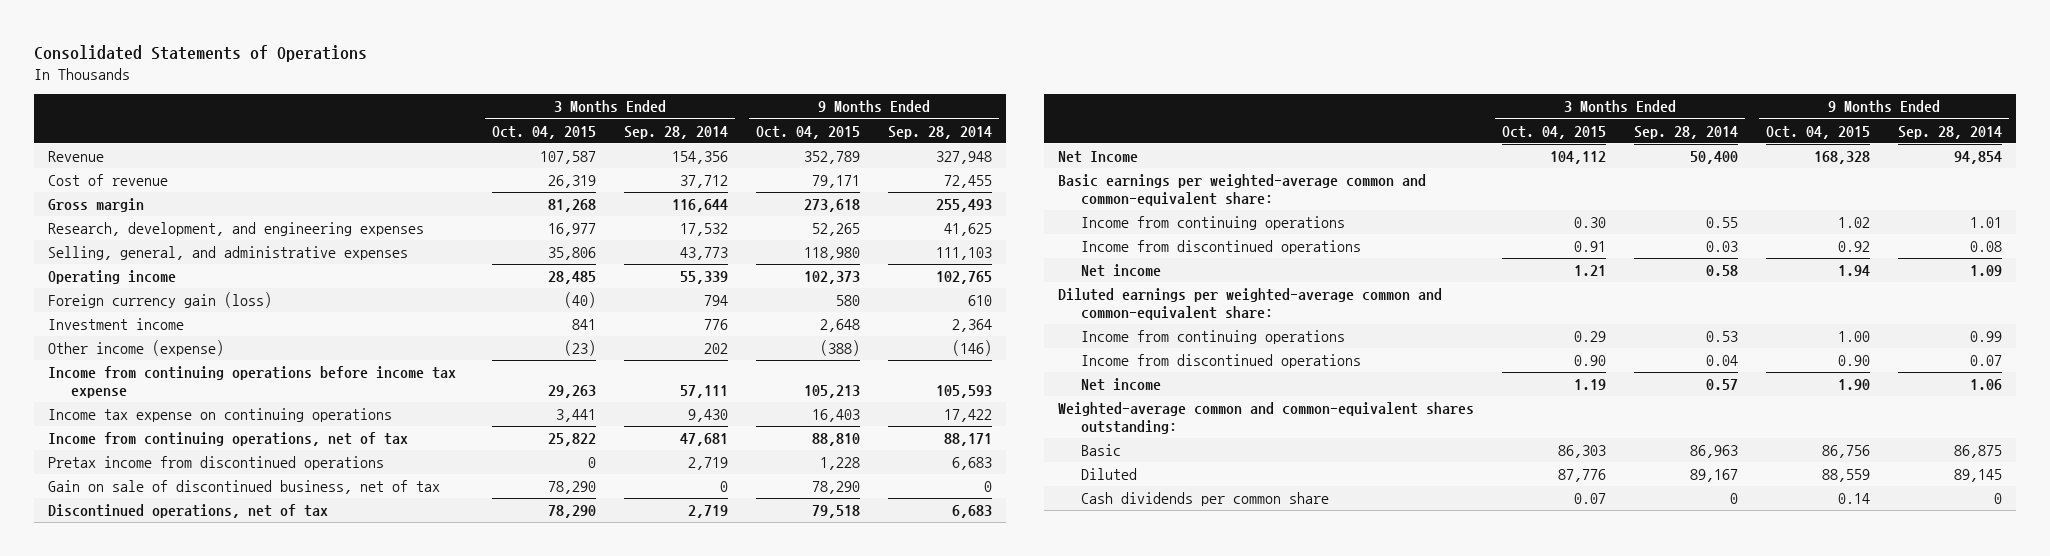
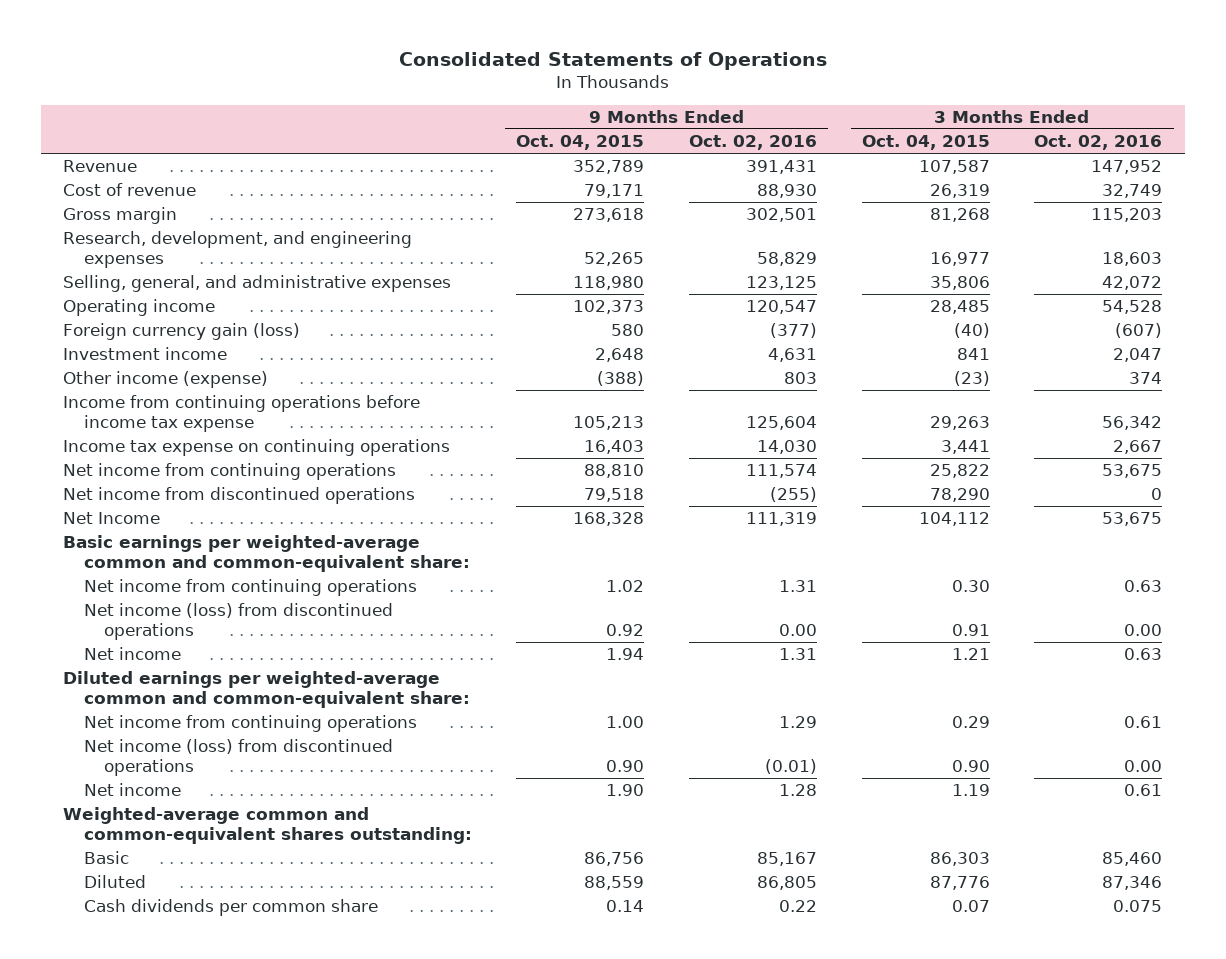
[624,125,729,139] Sep. 28, 2014 -> none
[887,125,992,139] Sep. 28, 2014 -> none
none -> [688,135,817,151] Oct. 02, 2016
none -> [1034,135,1163,151] Oct. 02, 2016
[48,480,441,495] Gain on sale of discontinued business, net of tax -> none
[48,504,329,519] Discontinued operations, net of tax -> none
[48,432,409,447] Income from continuing operations, net of tax -> [63,463,397,481] Net income from continuing operations
[48,456,385,471] Pretax income from discontinued operations -> [63,487,416,505] Net income from discontinued operations
[588,457,597,469] 0 -> [929,488,990,503] 78,290
[819,457,860,471] 1,228 -> [584,488,645,503] 79,518
[1081,216,1346,231] Income from continuing operations -> [83,579,417,597] Net income from continuing operations
[1081,240,1362,255] Income from discontinued operations -> [83,603,393,640] Net income (loss) from discontinued operations
[1081,330,1346,345] Income from continuing operations -> [83,715,417,733] Net income from continuing operations
[1081,354,1362,369] Income from discontinued operations -> [83,739,393,776] Net income (loss) from discontinued operations

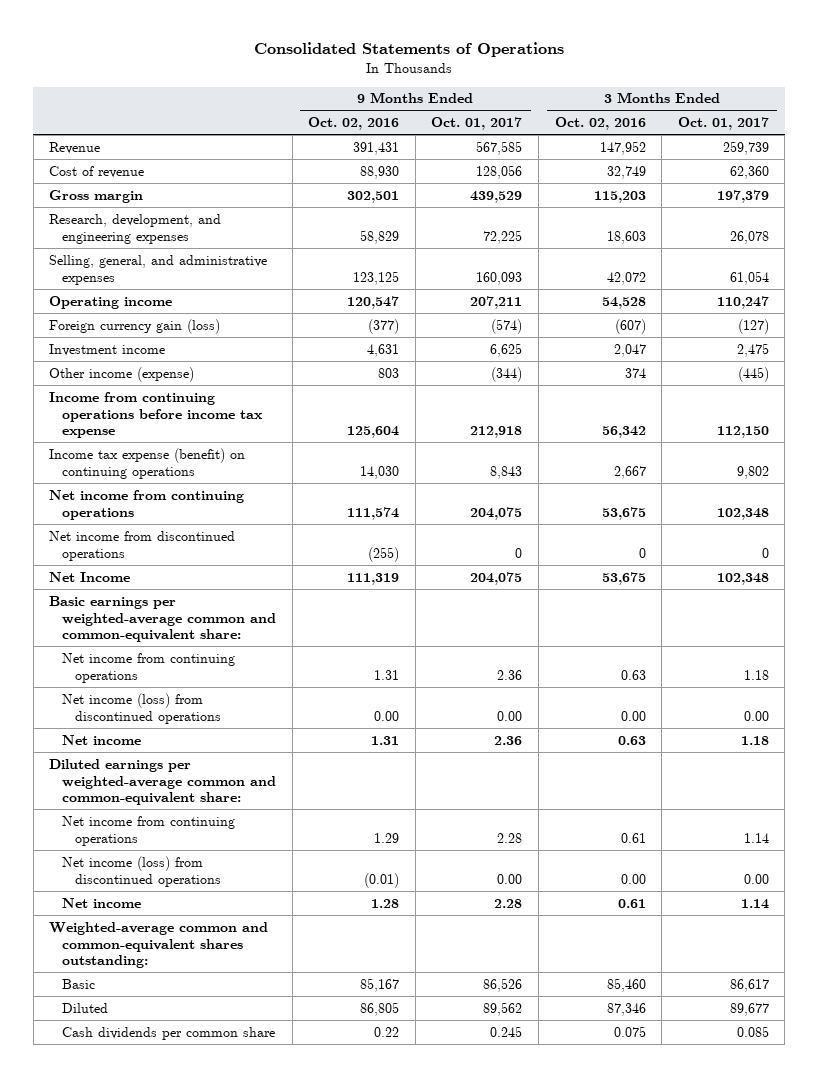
[516,135,645,151] Oct. 04, 2015 -> none
[861,135,990,151] Oct. 04, 2015 -> none
none -> [431,117,523,131] Oct. 01, 2017
none -> [677,117,769,131] Oct. 01, 2017
[63,439,451,457] Income tax expense on continuing operations -> [49,447,246,479] Income tax expense (benefit) on continuing operations

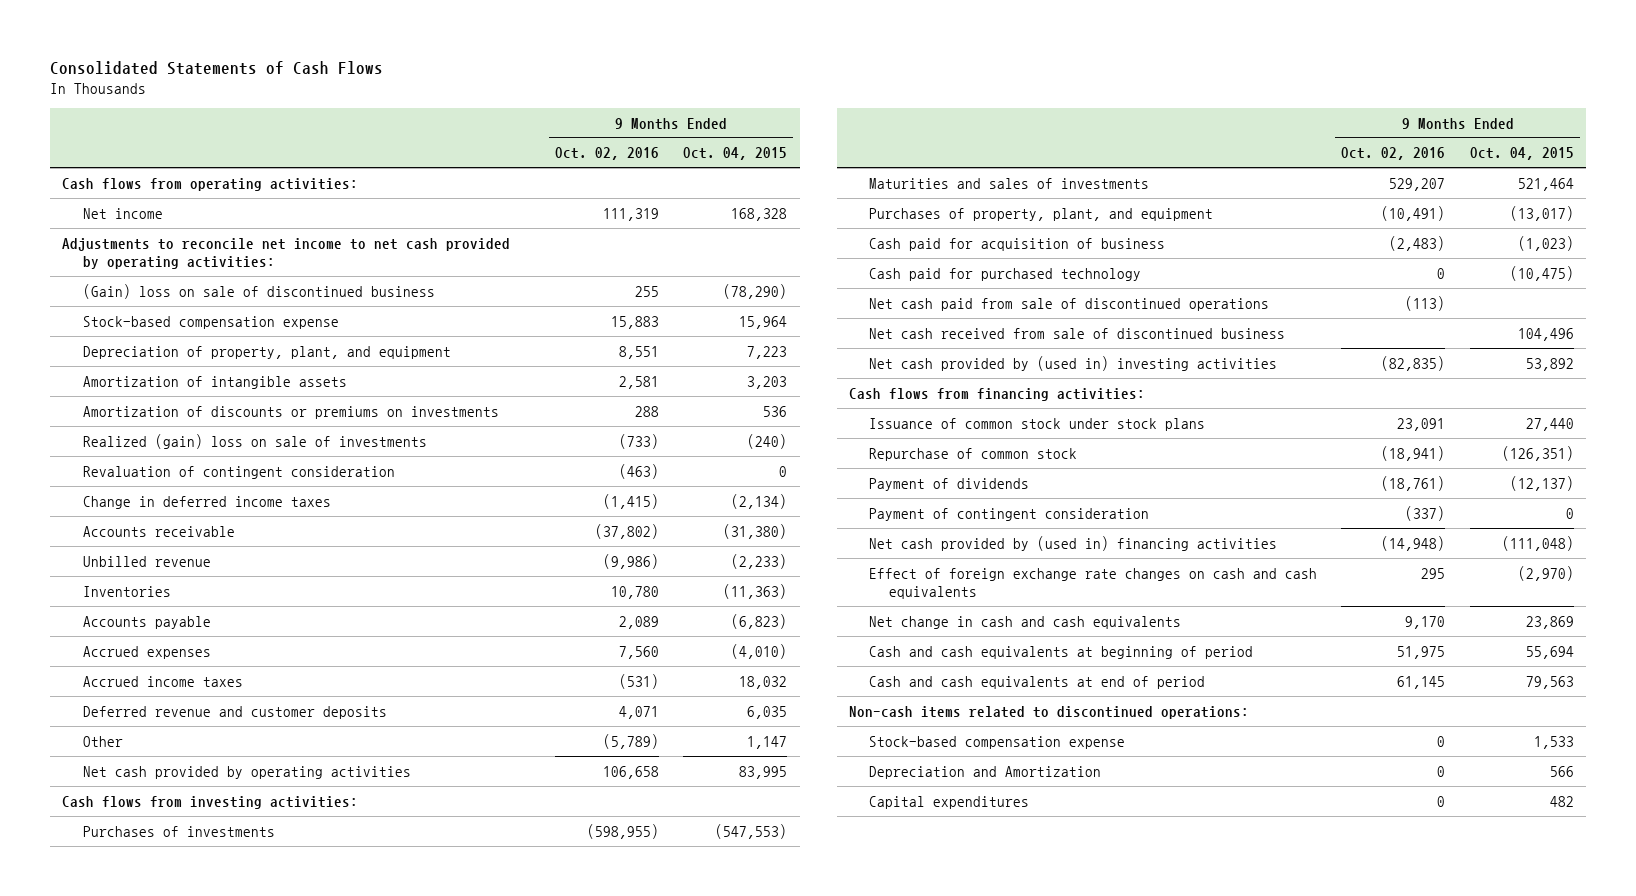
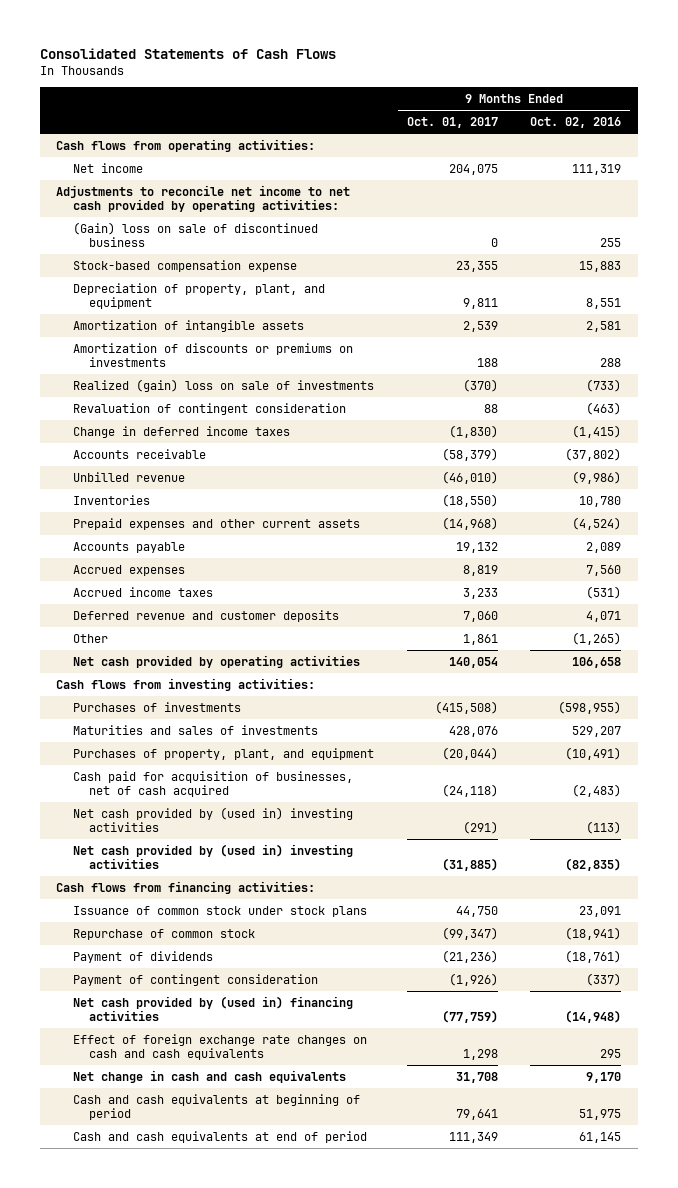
[683,147,788,161] Oct. 04, 2015 -> none
none -> [406,117,498,129] Oct. 01, 2017
none -> [72,518,360,531] Prepaid expenses and other current assets
[602,733,659,749] (5,789) -> [572,632,622,646] (1,265)
[868,267,1141,281] Cash paid for purchased technology -> none
[868,327,1285,339] Net cash received from sale of discontinued business -> none
[868,237,1165,251] Cash paid for acquisition of business -> [72,771,353,797] Cash paid for acquisition of businesses, net of cash acquired
[868,297,1269,311] Net cash paid from sale of discontinued operations -> [72,807,353,832] Net cash provided by (used in) investing activities
[848,705,1249,719] Non-cash items related to discontinued operations: -> none
[868,735,1125,749] Stock-based compensation expense -> none
[868,765,1101,779] Depreciation and Amortization -> none
[868,795,1029,809] Capital expenditures -> none

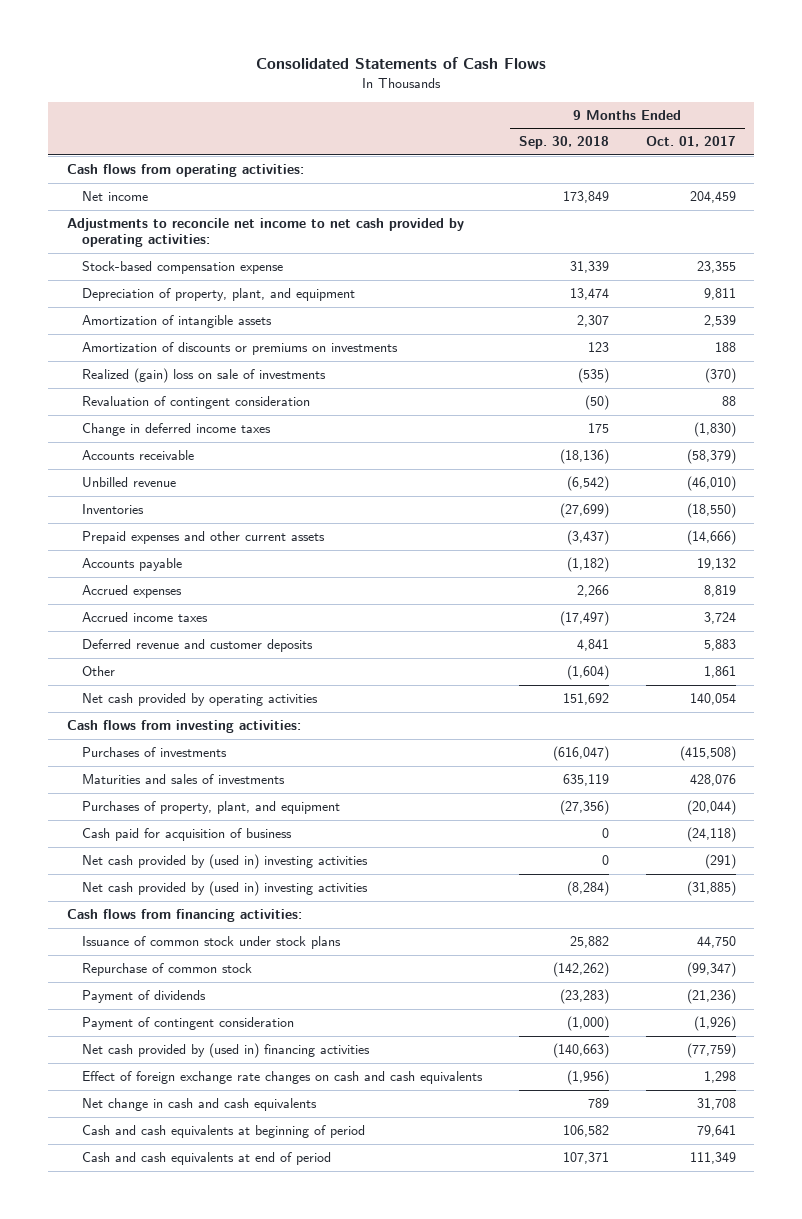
[530,117,622,129] Oct. 02, 2016 -> none
none -> [519,136,610,150] Sep. 30, 2018
[448,164,498,176] 204,075 -> [689,191,736,204] 204,459
[72,222,318,247] (Gain) loss on sale of discontinued business -> none
[441,517,498,531] (14,968) -> [686,530,736,546] (14,666)
[462,588,498,600] 3,233 -> [703,612,736,625] 3,724
[462,611,498,623] 7,060 -> [703,639,736,652] 5,883
[72,771,353,797] Cash paid for acquisition of businesses, net of cash acquired -> [82,828,293,842] Cash paid for acquisition of business

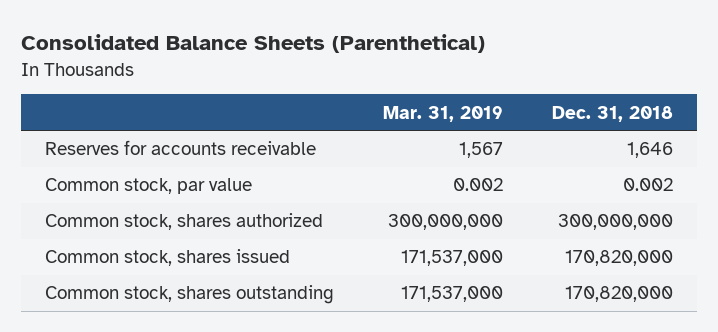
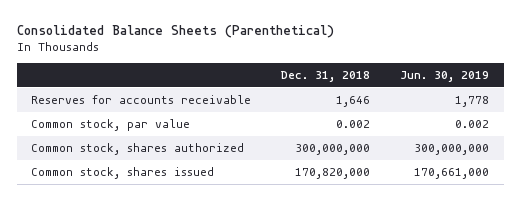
[383,105,504,122] Mar. 31, 2019 -> none
none -> [399,71,489,83] Jun. 30, 2019
[45,285,335,305] Common stock, shares outstanding -> none

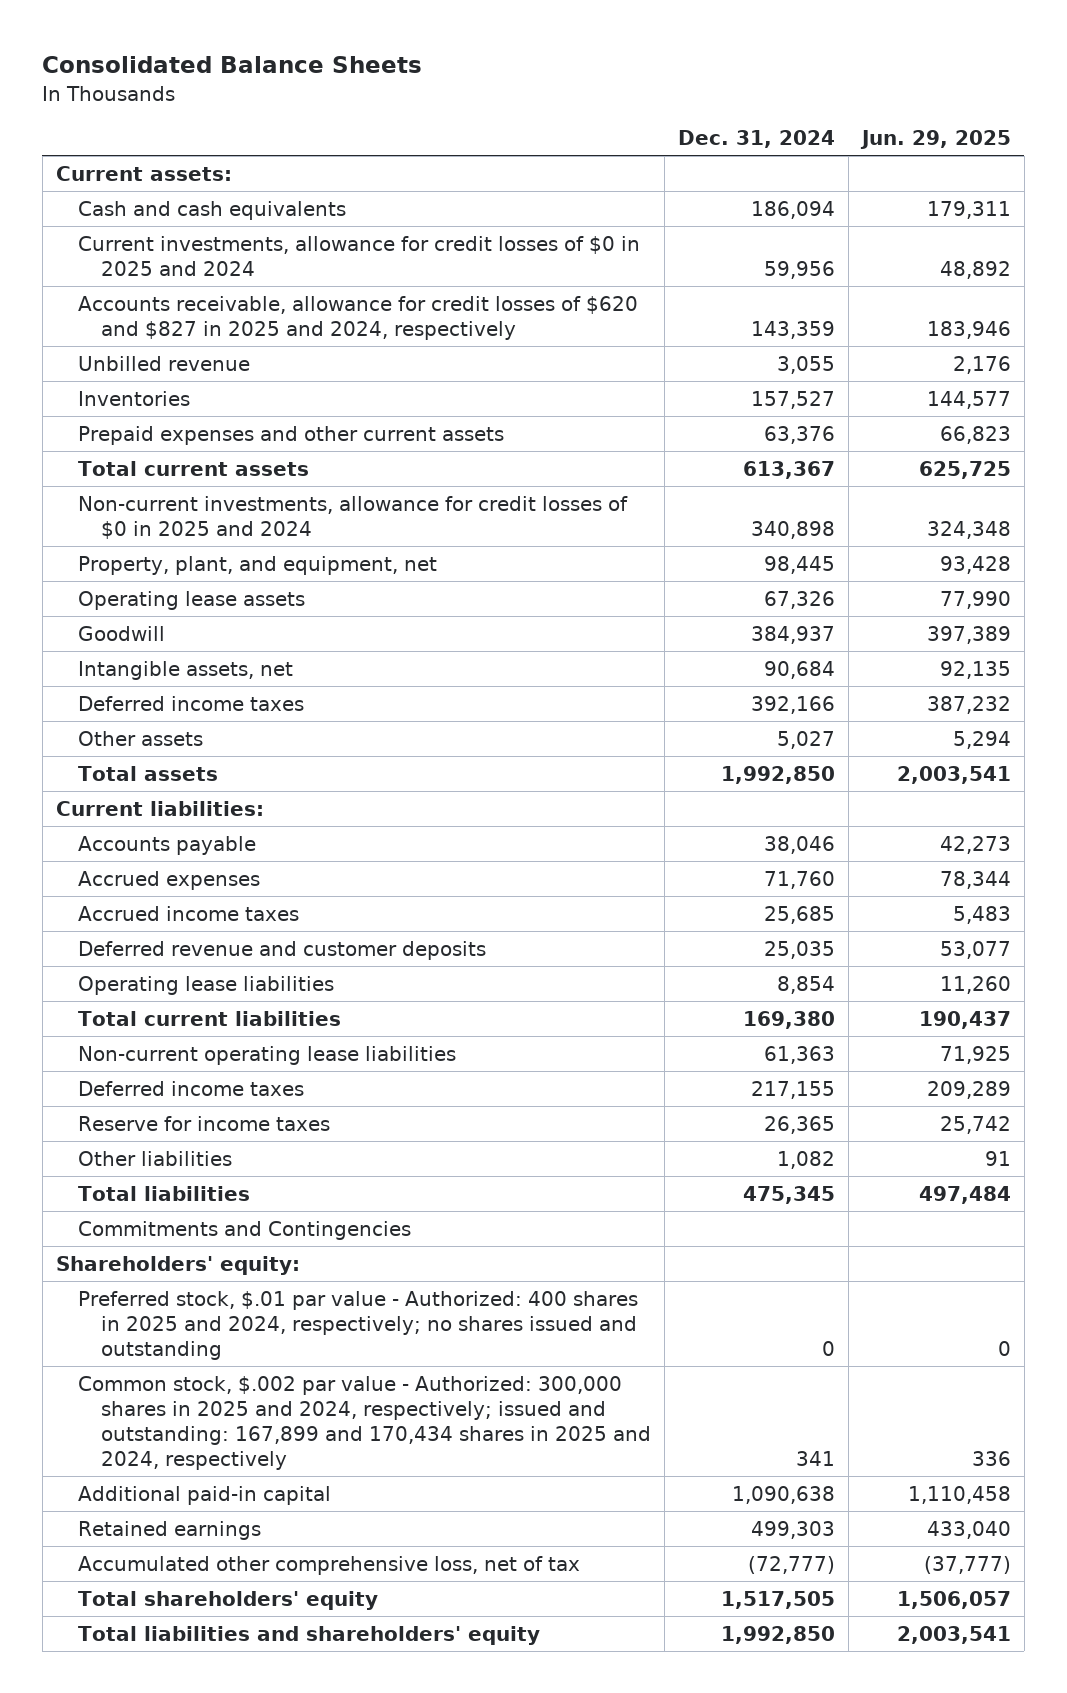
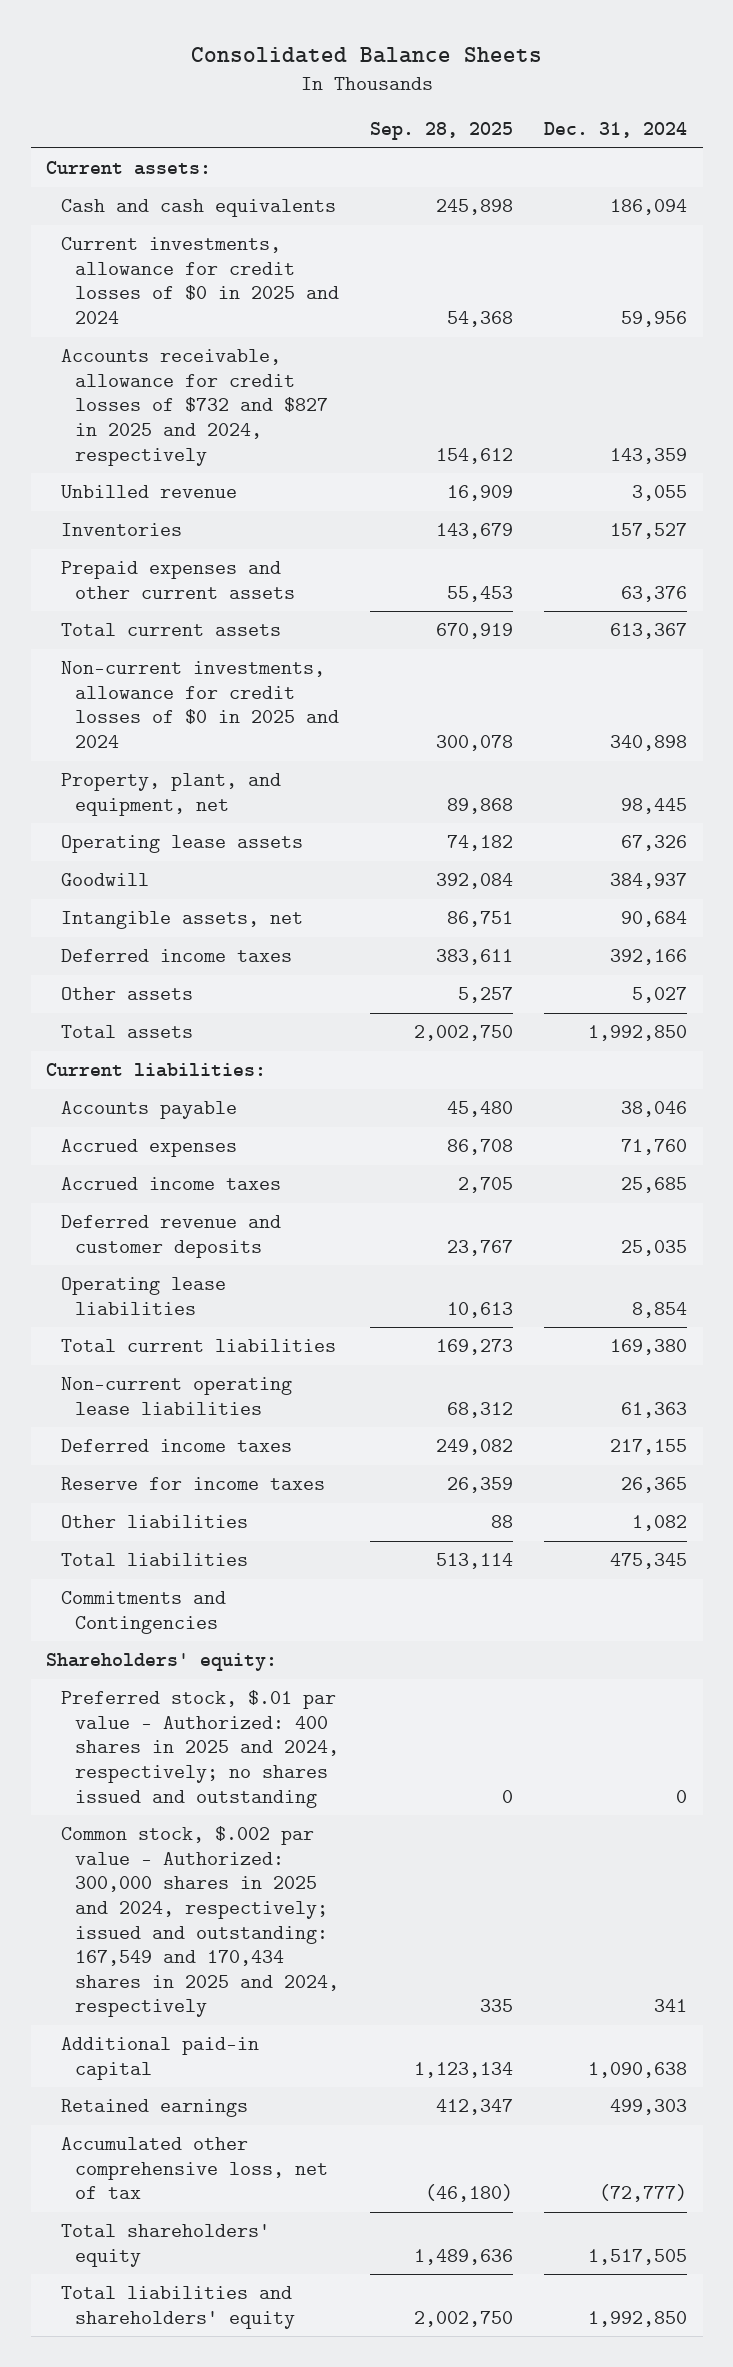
[860,130,1012,150] Jun. 29, 2025 -> none
none -> [370,121,514,140] Sep. 28, 2025
[78,295,639,340] Accounts receivable, allowance for credit losses of $620 and $827 in 2025 and 2024, respectively -> [60,349,329,466] Accounts receivable, allowance for credit losses of $732 and $827 in 2025 and 2024, respectively
[78,1375,652,1470] Common stock, $.002 par value - Authorized: 300,000 shares in 2025 and 2024, respectively; issued and outstanding: 167,899 and 170,434 shares in 2025 and 2024, respectively -> [60,1826,340,2018] Common stock, $.002 par value - Authorized: 300,000 shares in 2025 and 2024, respectively; issued and outstanding: 167,549 and 170,434 shares in 2025 and 2024, respectively

